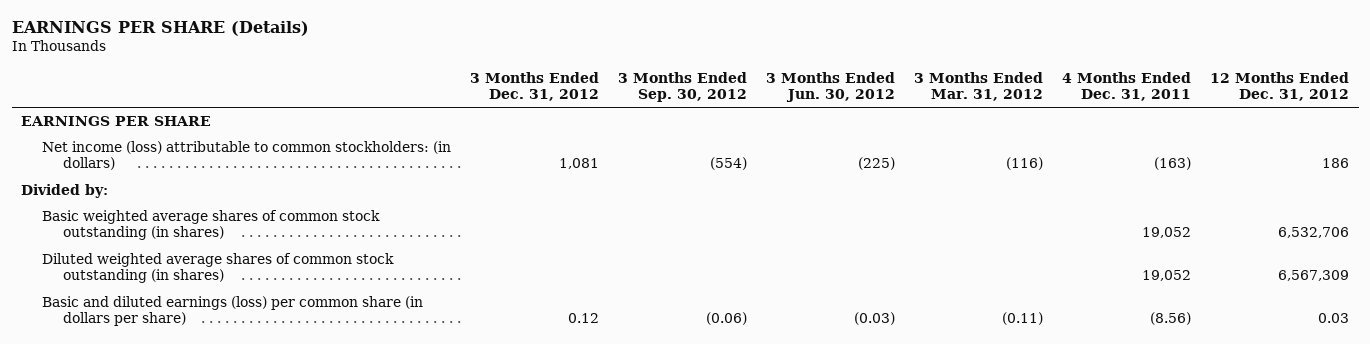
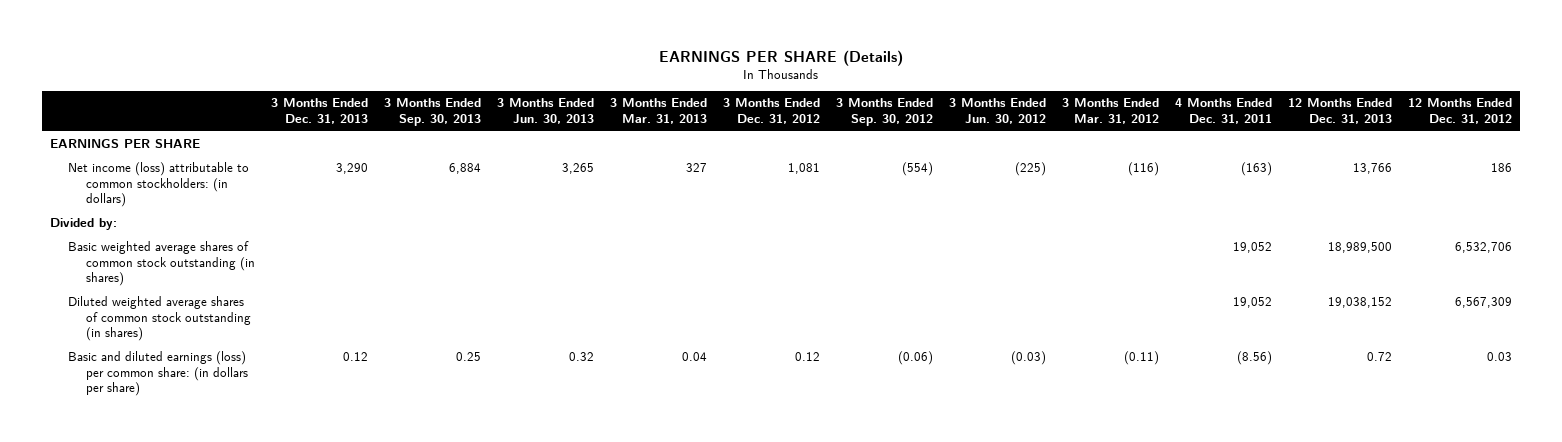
none -> [270,98,368,124] 3 Months Ended Dec. 31, 2013
none -> [383,98,481,126] 3 Months Ended Sep. 30, 2013
none -> [496,98,594,124] 3 Months Ended Jun. 30, 2013
none -> [609,98,707,124] 3 Months Ended Mar. 31, 2013
none -> [1288,98,1393,124] 12 Months Ended Dec. 31, 2013
[42,296,424,327] Basic and diluted earnings (loss) per common share (in dollars per share) -> [67,351,248,397] Basic and diluted earnings (loss) per common share: (in dollars per share)

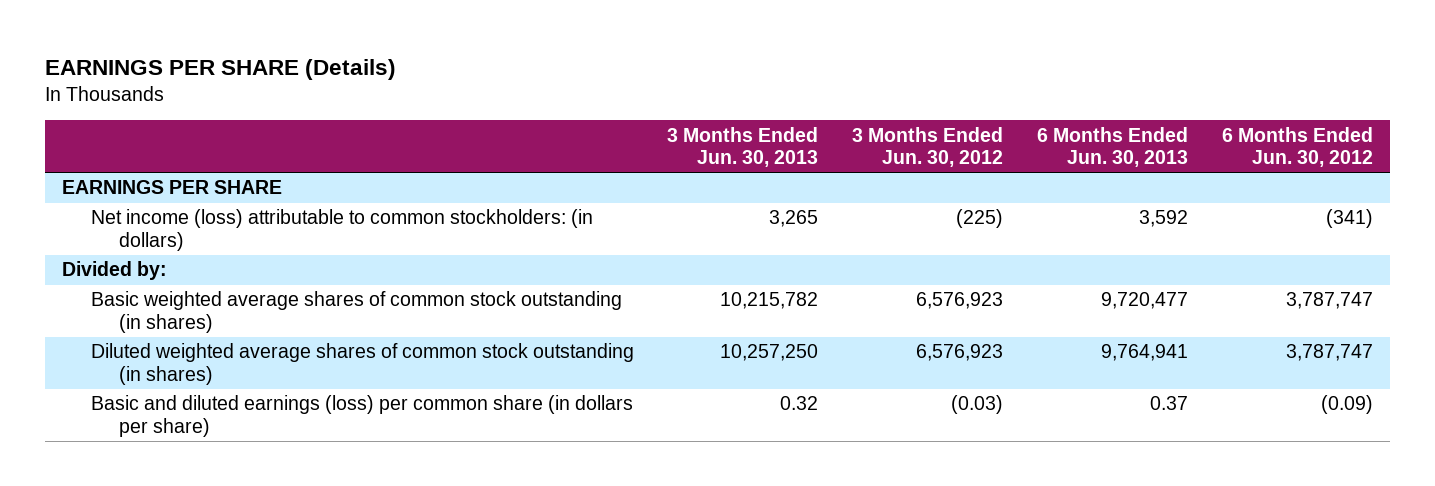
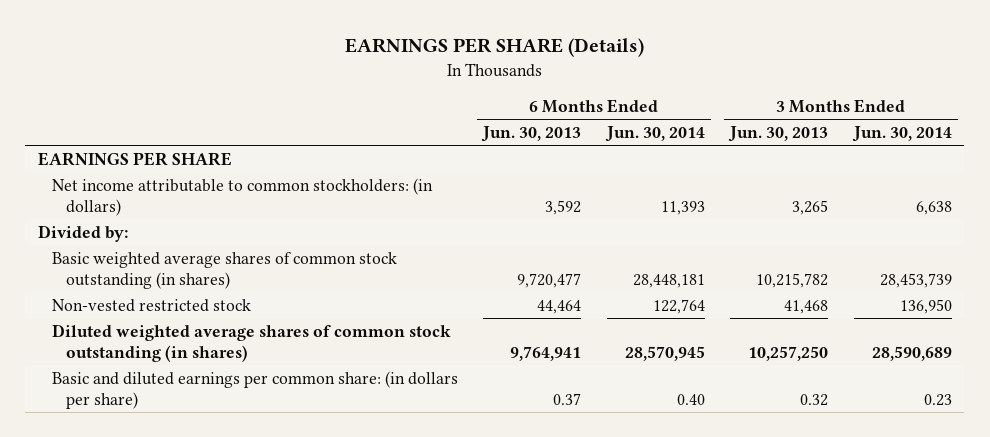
[852,126,1004,168] 3 Months Ended Jun. 30, 2012 -> none
[1222,126,1374,168] 6 Months Ended Jun. 30, 2012 -> none
none -> [604,125,705,142] Jun. 30, 2014
none -> [851,125,952,142] Jun. 30, 2014
[90,209,593,251] Net income (loss) attributable to common stockholders: (in dollars) -> [51,177,433,216] Net income attributable to common stockholders: (in dollars)
none -> [51,298,251,312] Non-vested restricted stock
[90,395,633,437] Basic and diluted earnings (loss) per common share (in dollars per share) -> [51,370,458,409] Basic and diluted earnings per common share: (in dollars per share)

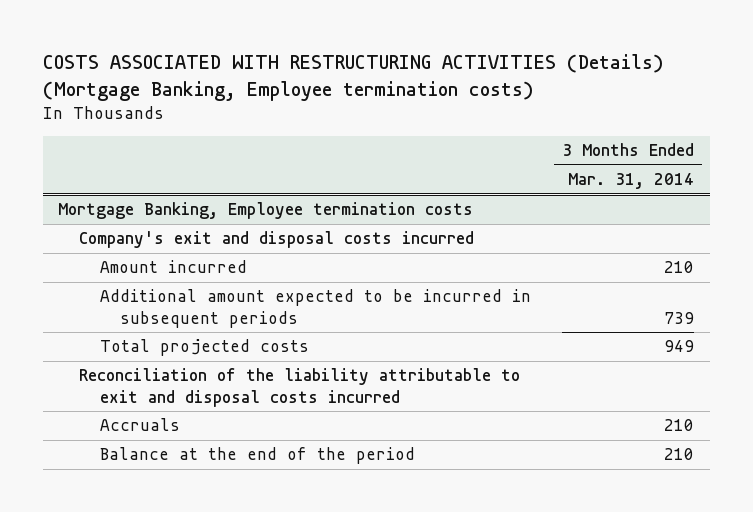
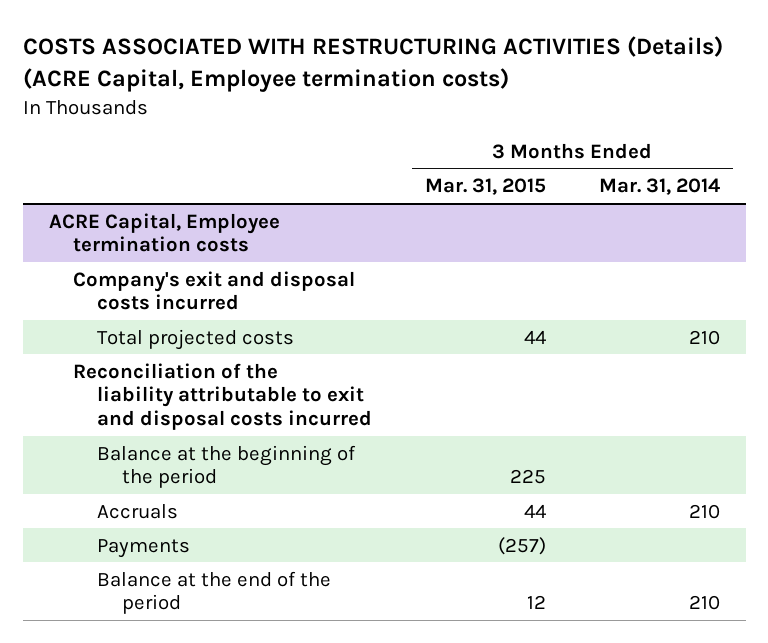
[42,54,664,101] COSTS ASSOCIATED WITH RESTRUCTURING ACTIVITIES (Details) (Mortgage Banking, Employee termination costs) -> [22,36,723,93] COSTS ASSOCIATED WITH RESTRUCTURING ACTIVITIES (Details) (ACRE Capital, Employee termination costs)
none -> [424,178,546,196] Mar. 31, 2015
[58,202,474,220] Mortgage Banking, Employee termination costs -> none
none -> [48,212,280,253] ACRE Capital, Employee termination costs
[99,260,247,274] Amount incurred -> none
[99,289,531,328] Additional amount expected to be incurred in subsequent periods -> none
[664,340,695,353] 949 -> [688,329,720,345] 210
none -> [97,444,357,489] Balance at the beginning of the period
none -> [97,538,191,558] Payments

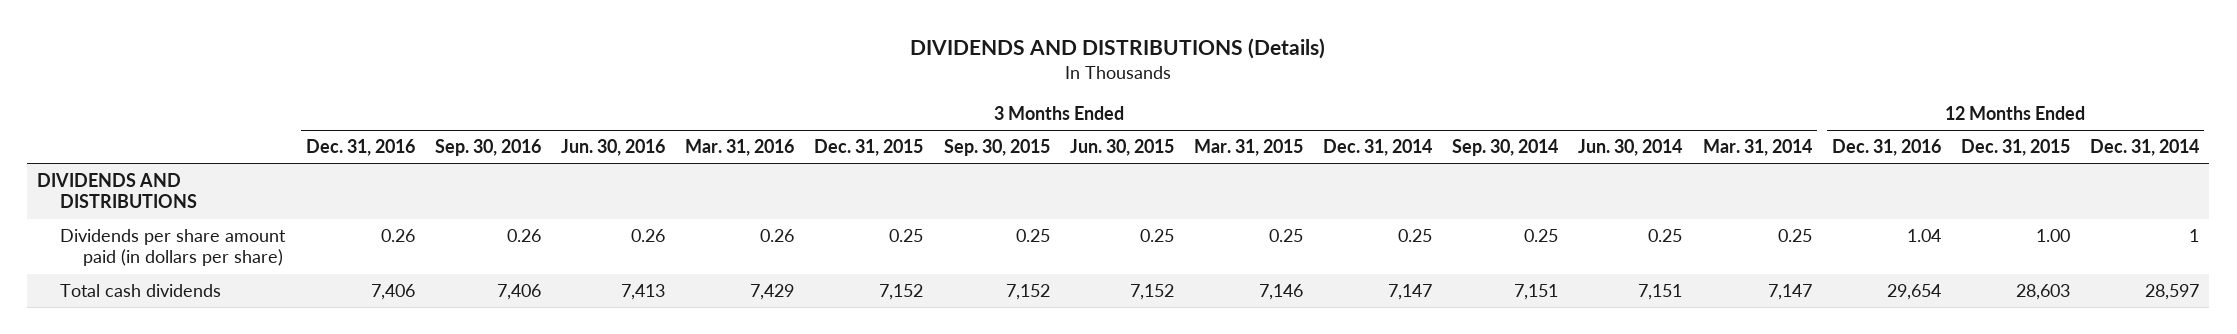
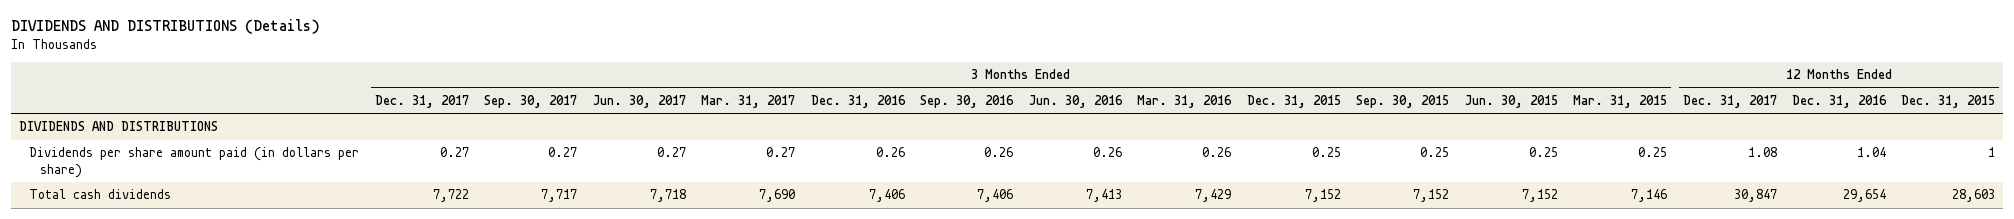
[1323,139,1433,157] Dec. 31, 2014 -> none
[1452,139,1559,157] Sep. 30, 2014 -> none
[1578,139,1683,157] Jun. 30, 2014 -> none
[1702,139,1812,157] Mar. 31, 2014 -> none
[2090,139,2200,157] Dec. 31, 2014 -> none
none -> [374,94,469,108] Dec. 31, 2017
none -> [484,94,578,108] Sep. 30, 2017
none -> [592,94,686,108] Jun. 30, 2017
none -> [701,94,796,108] Mar. 31, 2017
none -> [1682,94,1777,108] Dec. 31, 2017
[2035,228,2070,242] 1.00 -> [1988,147,1996,158] 1

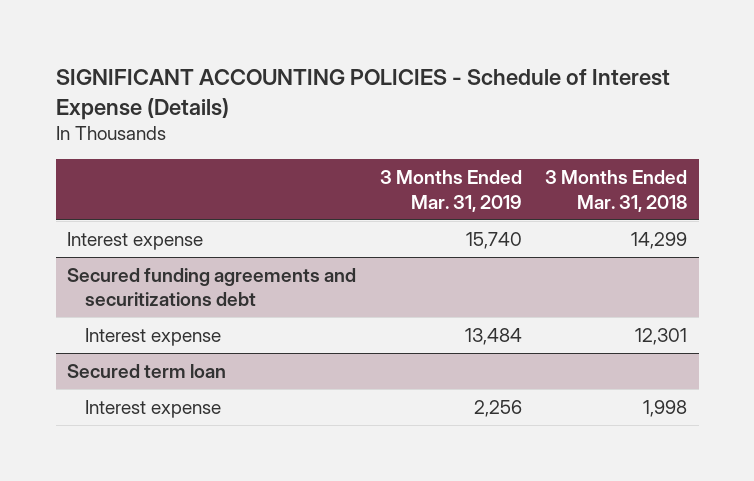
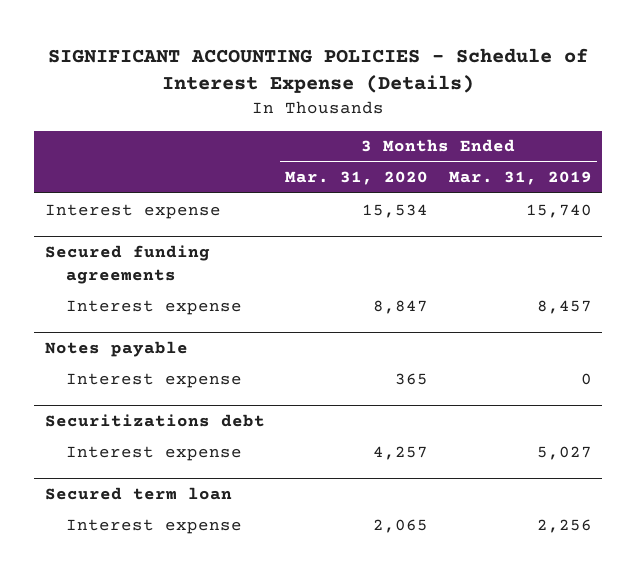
[545,170,688,212] 3 Months Ended Mar. 31, 2018 -> none
none -> [285,171,429,186] Mar. 31, 2020
[67,267,357,307] Secured funding agreements and securitizations debt -> [44,245,210,284] Secured funding agreements
[464,327,522,345] 13,484 -> [536,299,592,314] 8,457
none -> [44,341,188,358] Notes payable
none -> [65,372,242,388] Interest expense
none -> [44,414,265,428] Securitizations debt
none -> [65,445,242,461] Interest expense

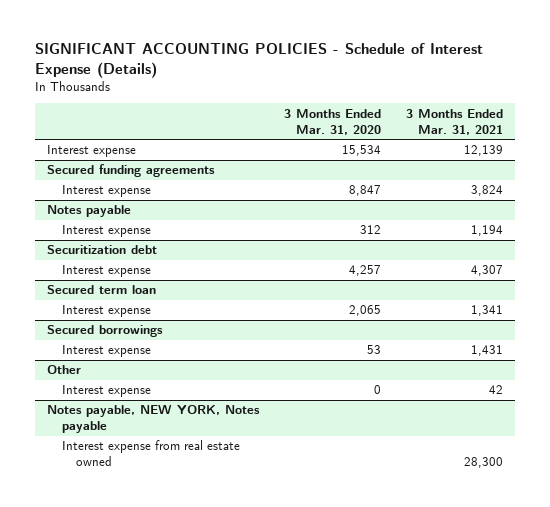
[448,171,592,186] Mar. 31, 2019 -> none
none -> [405,108,503,135] 3 Months Ended Mar. 31, 2021
[395,372,429,385] 365 -> [360,225,382,235] 312
[44,414,265,428] Securitizations debt -> [47,245,158,255] Securitization debt
none -> [47,325,164,338] Secured borrowings
none -> [61,345,151,358] Interest expense
none -> [47,365,82,375] Other
none -> [61,385,151,398] Interest expense
none -> [47,405,261,434] Notes payable, NEW YORK, Notes payable
none -> [61,440,240,467] Interest expense from real estate owned

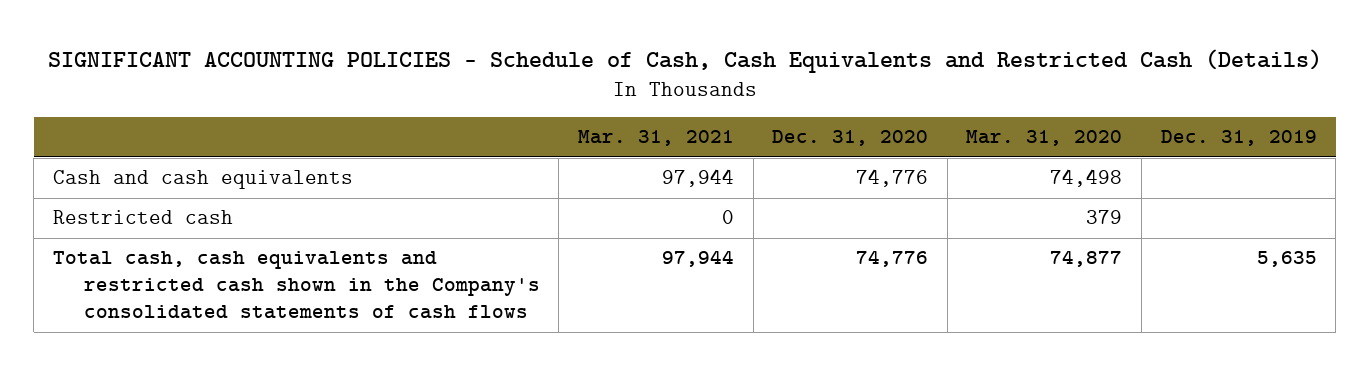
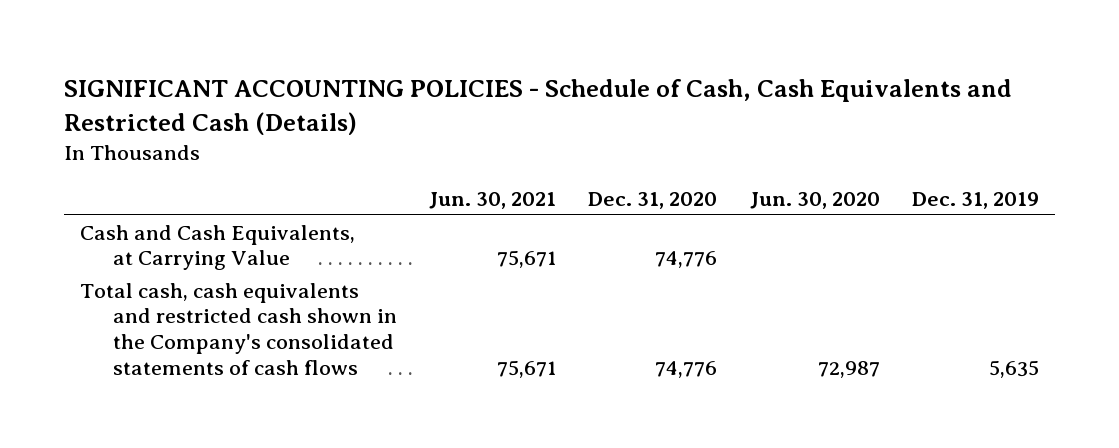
[578,130,735,147] Mar. 31, 2021 -> none
[966,130,1123,147] Mar. 31, 2020 -> none
none -> [429,191,557,209] Jun. 30, 2021
none -> [749,191,880,209] Jun. 30, 2020
[52,210,233,225] Restricted cash -> none
[52,170,353,190] Cash and cash equivalents -> [79,224,355,271] Cash and Cash Equivalents, at Carrying Value

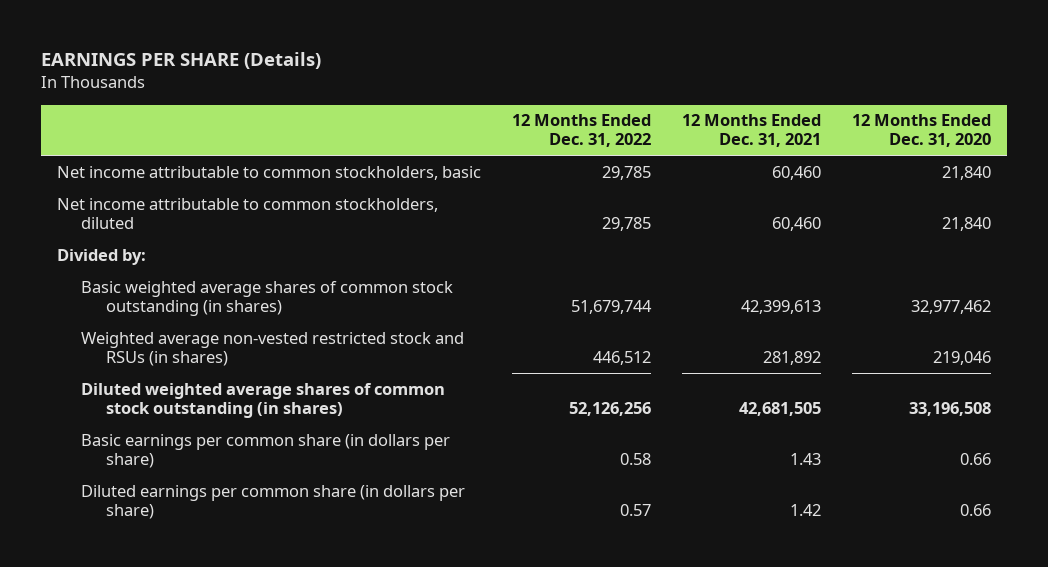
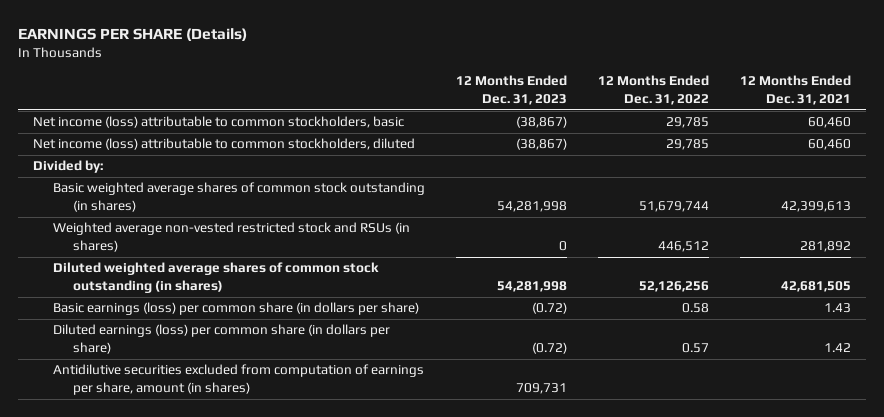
[852,114,992,148] 12 Months Ended Dec. 31, 2020 -> none
none -> [456,75,568,105] 12 Months Ended Dec. 31, 2023
[56,165,481,180] Net income attributable to common stockholders, basic -> [33,116,405,129] Net income (loss) attributable to common stockholders, basic
[56,197,438,229] Net income attributable to common stockholders, diluted -> [33,138,416,151] Net income (loss) attributable to common stockholders, diluted
[81,433,451,468] Basic earnings per common share (in dollars per share) -> [53,302,420,316] Basic earnings (loss) per common share (in dollars per share)
[81,484,466,519] Diluted earnings per common share (in dollars per share) -> [53,324,391,354] Diluted earnings (loss) per common share (in dollars per share)
none -> [53,364,425,395] Antidilutive securities excluded from computation of earnings per share, amount (in shares)

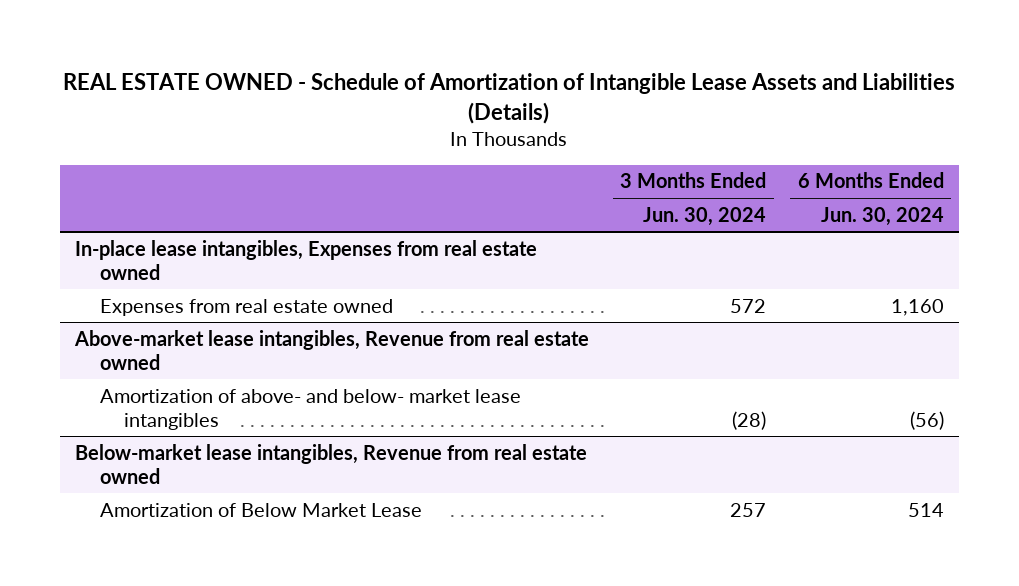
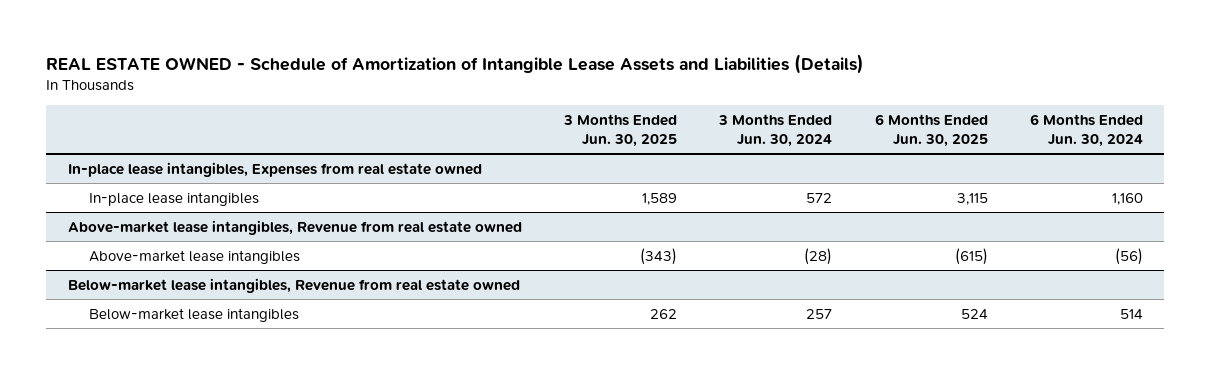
none -> [562,113,677,147] 3 Months Ended Jun. 30, 2025
none -> [874,113,988,147] 6 Months Ended Jun. 30, 2025
[99,298,393,316] Expenses from real estate owned -> [88,191,259,206] In-place lease intangibles
[99,388,521,430] Amortization of above- and below- market lease intangibles -> [88,249,300,264] Above-market lease intangibles
[99,502,422,517] Amortization of Below Market Lease -> [88,307,299,322] Below-market lease intangibles

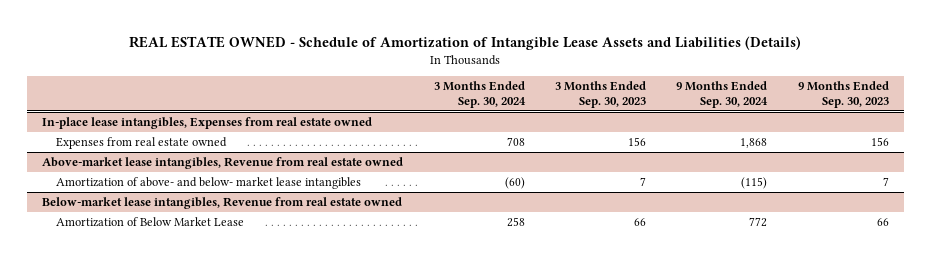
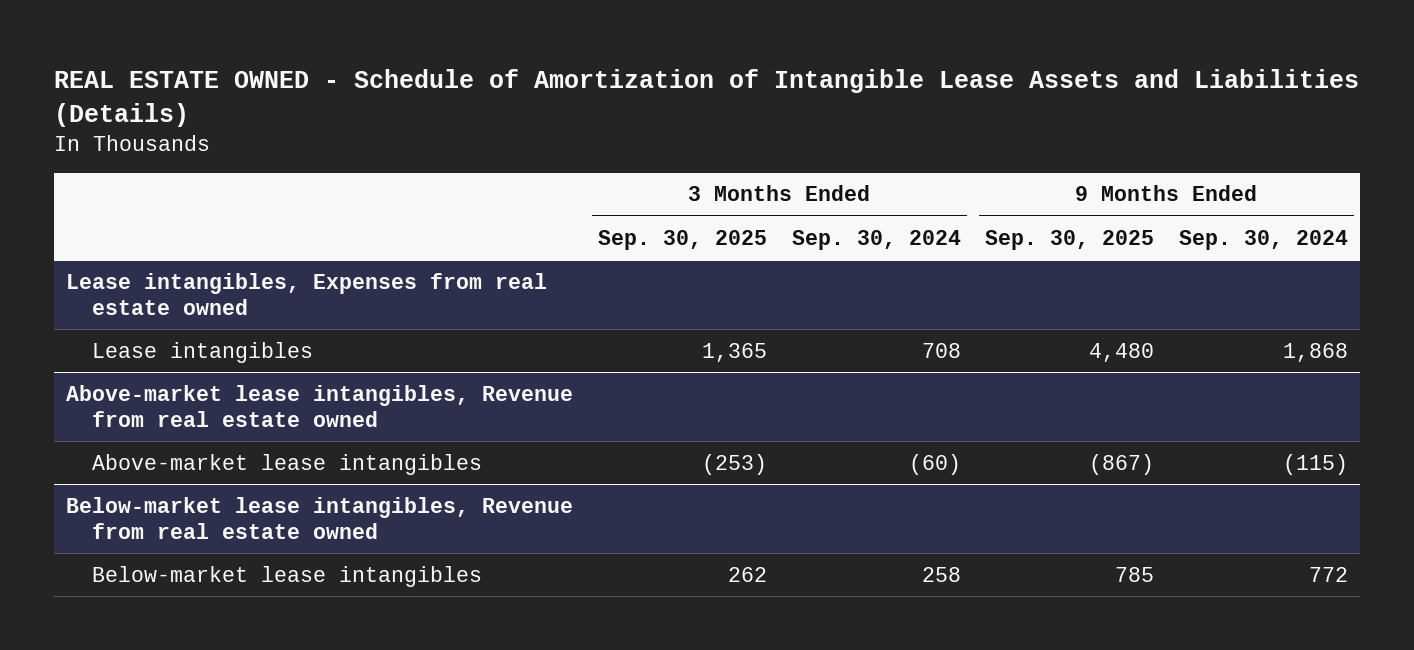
[554,81,646,108] 3 Months Ended Sep. 30, 2023 -> none
[797,81,889,108] 9 Months Ended Sep. 30, 2023 -> none
none -> [597,229,767,250] Sep. 30, 2025
none -> [985,229,1155,250] Sep. 30, 2025
[42,117,373,130] In-place lease intangibles, Expenses from real estate owned -> [66,272,548,315] Lease intangibles, Expenses from real estate owned
[56,137,228,150] Expenses from real estate owned -> [91,341,313,363] Lease intangibles
[56,177,362,190] Amortization of above- and below- market lease intangibles -> [91,453,482,475] Above-market lease intangibles
[56,217,245,228] Amortization of Below Market Lease -> [91,565,482,587] Below-market lease intangibles

